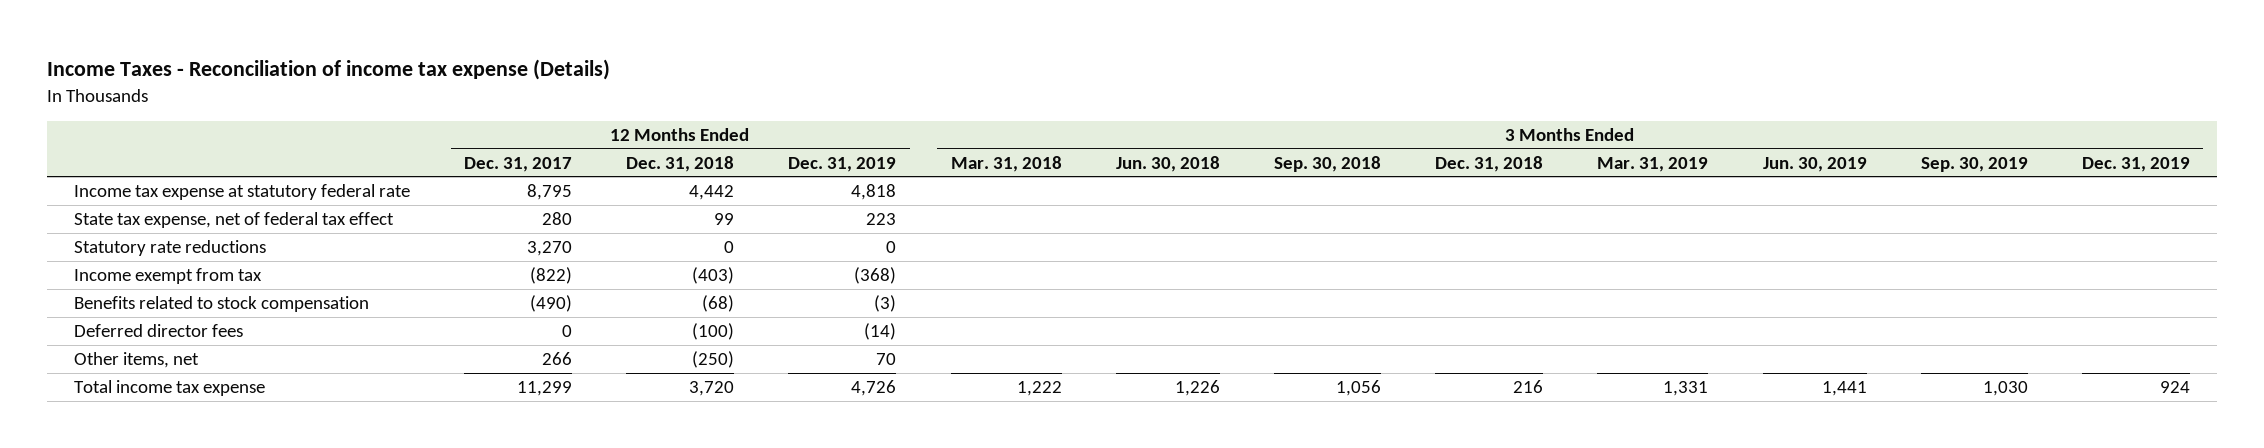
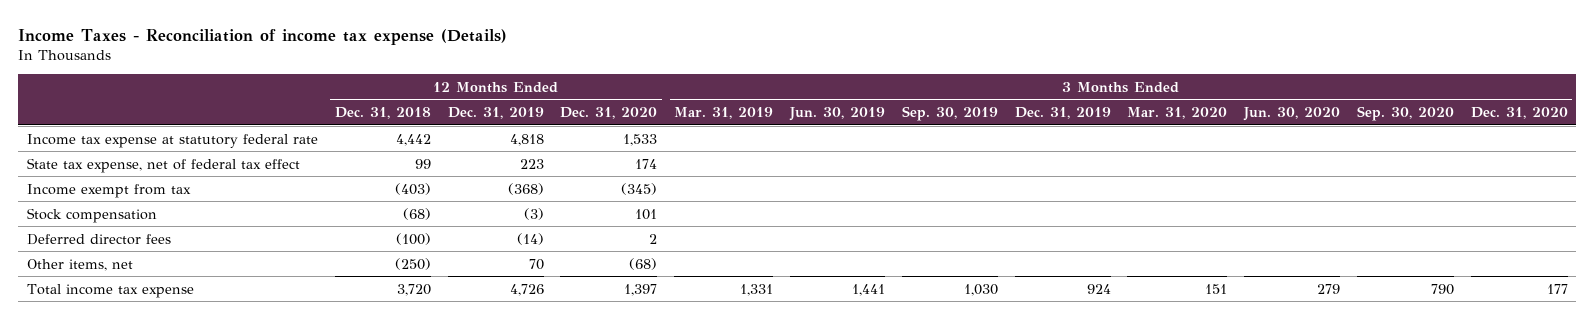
[464,156,573,172] Dec. 31, 2017 -> none
[950,155,1062,172] Mar. 31, 2018 -> none
[1115,155,1220,172] Jun. 30, 2018 -> none
[1274,155,1382,172] Sep. 30, 2018 -> none
[1435,155,1544,172] Dec. 31, 2018 -> none
none -> [560,107,658,120] Dec. 31, 2020
none -> [1127,107,1228,120] Mar. 31, 2020
none -> [1243,107,1341,122] Jun. 30, 2020
none -> [1357,106,1455,122] Sep. 30, 2020
none -> [1470,107,1568,120] Dec. 31, 2020
[73,240,266,257] Statutory rate reductions -> none
[73,296,369,313] Benefits related to stock compensation -> [26,207,157,223] Stock compensation

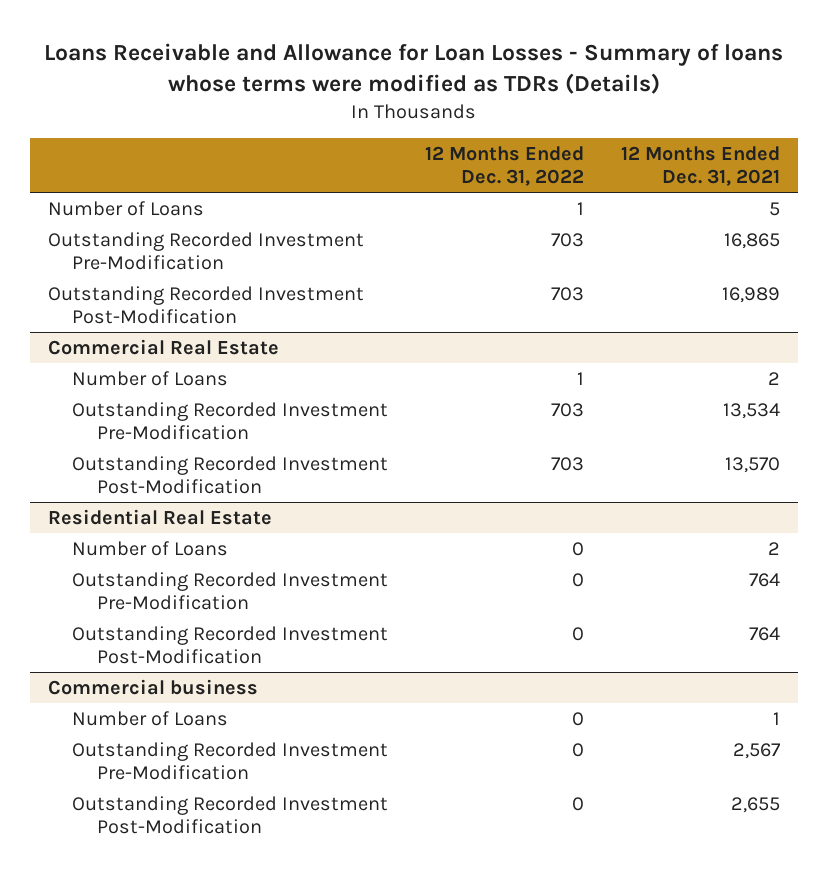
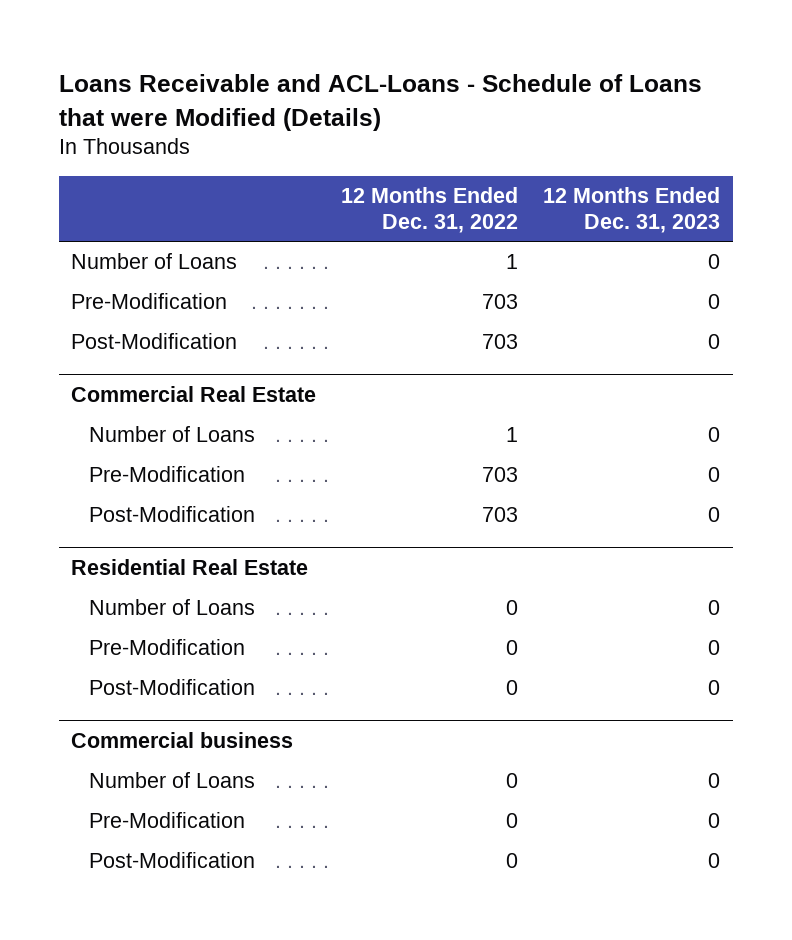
[44,43,784,95] Loans Receivable and Allowance for Loan Losses - Summary of loans whose terms were modified as TDRs (Details) -> [58,74,702,131] Loans Receivable and ACL-Loans - Schedule of Loans that were Modified (Details)
[621,145,781,186] 12 Months Ended Dec. 31, 2021 -> none
none -> [543,187,721,233] 12 Months Ended Dec. 31, 2023
[48,231,365,271] Outstanding Recorded Investment Pre-Modification -> none
none -> [71,293,228,310] Pre-Modification
[48,285,365,325] Outstanding Recorded Investment Post-Modification -> [71,333,238,350] Post-Modification
[72,401,389,441] Outstanding Recorded Investment Pre-Modification -> none
none -> [89,466,246,483] Pre-Modification
[72,455,389,495] Outstanding Recorded Investment Post-Modification -> [89,506,256,523] Post-Modification
[72,571,389,611] Outstanding Recorded Investment Pre-Modification -> none
none -> [89,639,246,656] Pre-Modification
[72,625,389,665] Outstanding Recorded Investment Post-Modification -> [89,679,256,696] Post-Modification
[72,741,389,781] Outstanding Recorded Investment Pre-Modification -> none
none -> [89,812,246,829] Pre-Modification
[72,795,389,835] Outstanding Recorded Investment Post-Modification -> [89,852,256,869] Post-Modification

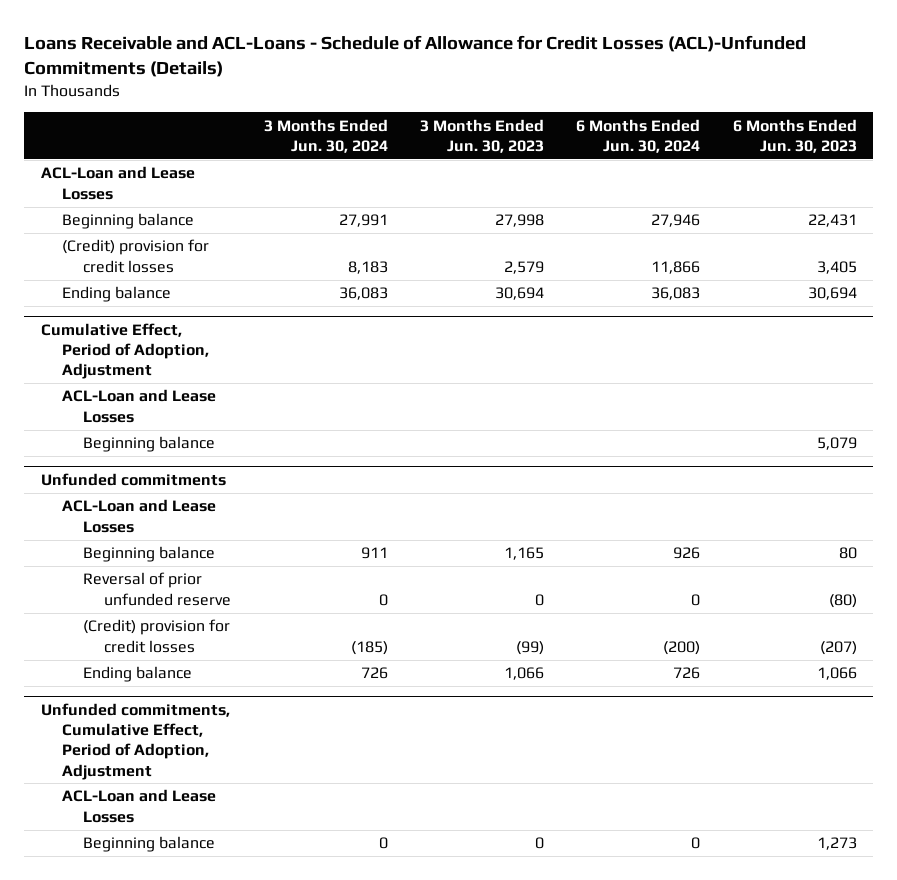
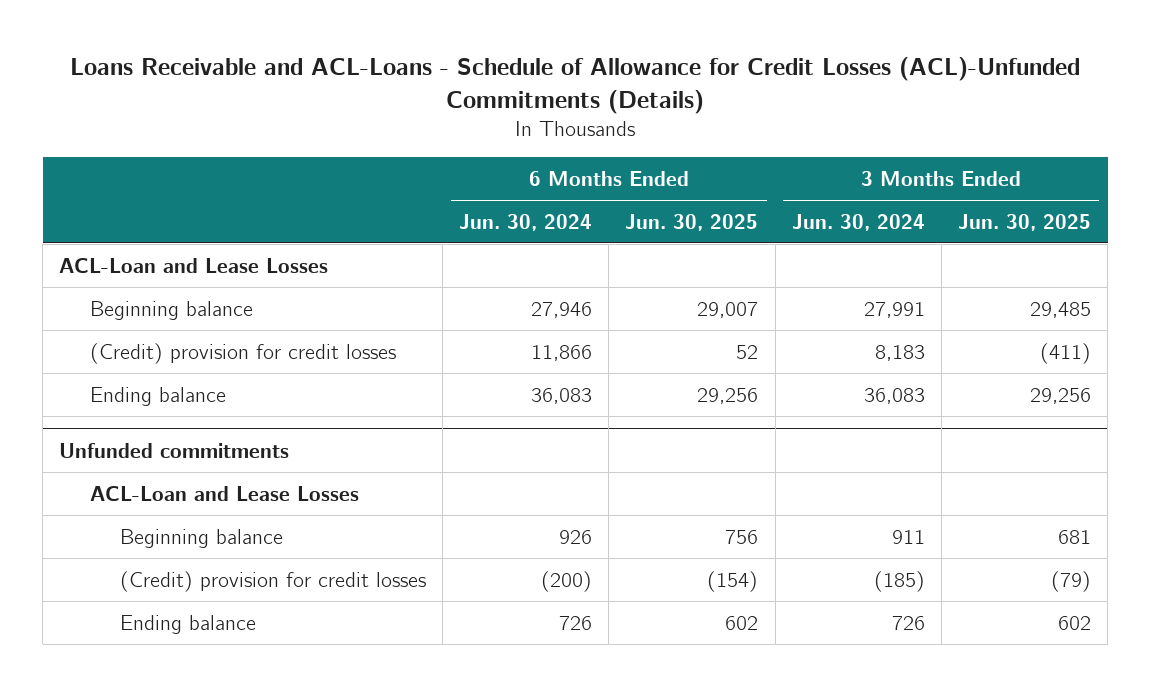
[419,118,544,153] 3 Months Ended Jun. 30, 2023 -> none
[732,118,857,153] 6 Months Ended Jun. 30, 2023 -> none
none -> [625,213,759,231] Jun. 30, 2025
none -> [957,213,1091,231] Jun. 30, 2025
[40,322,209,380] Cumulative Effect, Period of Adoption, Adjustment -> none
[61,389,216,423] ACL-Loan and Lease Losses -> none
[82,436,215,453] Beginning balance -> none
[82,572,232,606] Reversal of prior unfunded reserve -> none
[40,702,230,780] Unfunded commitments, Cumulative Effect, Period of Adoption, Adjustment -> none
[61,789,216,823] ACL-Loan and Lease Losses -> none
[82,836,215,853] Beginning balance -> none

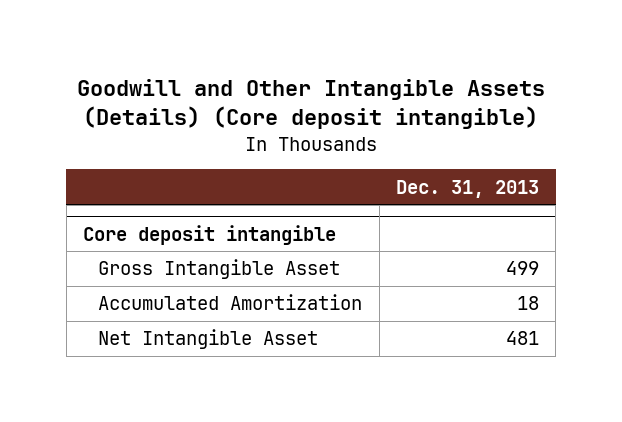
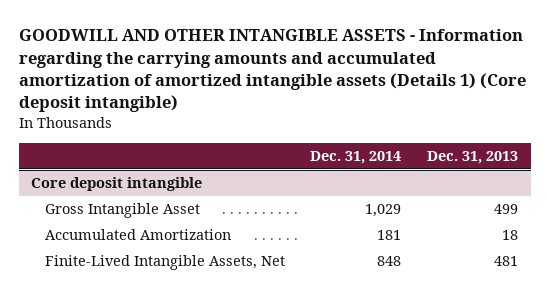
[76,78,545,129] Goodwill and Other Intangible Assets (Details) (Core deposit intangible) -> [18,29,526,113] GOODWILL AND OTHER INTANGIBLE ASSETS - Information regarding the carrying amounts and accumulated amortization of amortized intangible assets (Details 1) (Core deposit intangible)
none -> [310,150,402,164] Dec. 31, 2014
[98,329,319,350] Net Intangible Asset -> [45,255,286,271] Finite-Lived Intangible Assets, Net

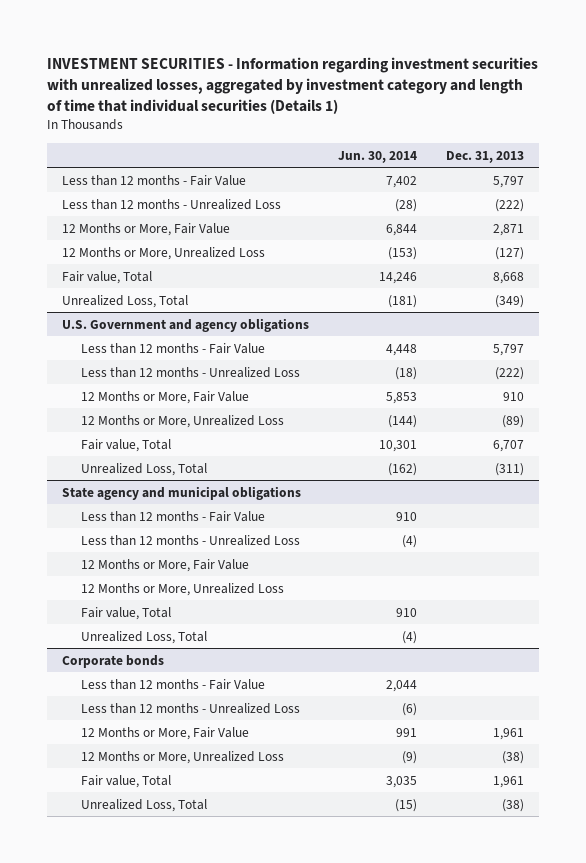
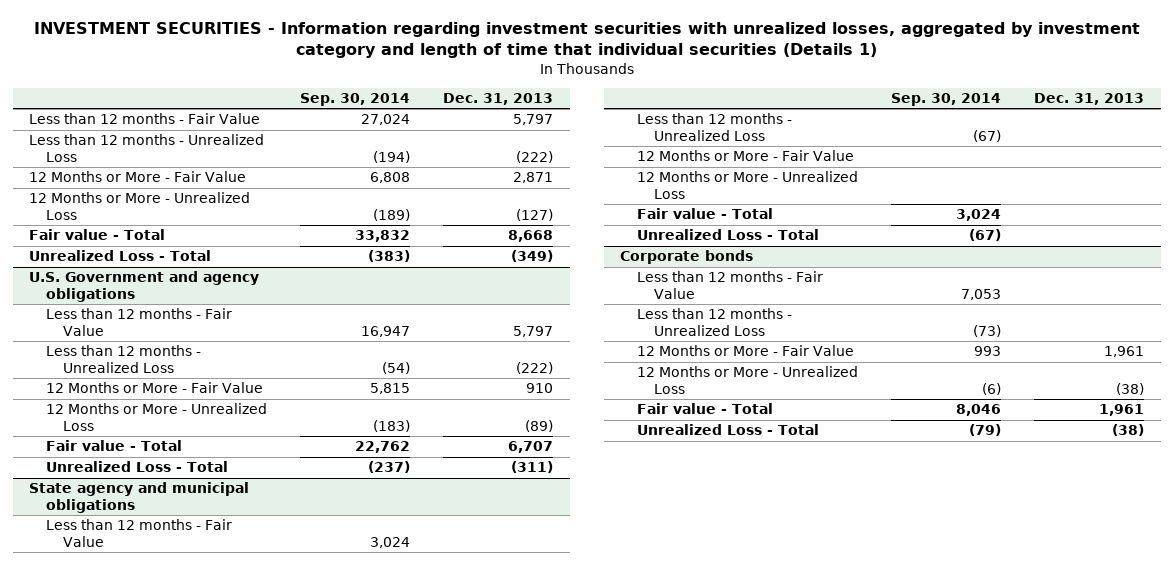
[338,150,418,163] Jun. 30, 2014 -> none
none -> [300,93,411,107] Sep. 30, 2014
[61,222,230,236] 12 Months or More, Fair Value -> [29,171,247,183] 12 Months or More - Fair Value
[61,246,265,260] 12 Months or More, Unrealized Loss -> [29,192,251,220] 12 Months or More - Unrealized Loss
[61,270,152,284] Fair value, Total -> [29,229,166,241] Fair value - Total
[61,294,188,308] Unrealized Loss, Total -> [29,250,212,262] Unrealized Loss - Total
[81,390,250,404] 12 Months or More, Fair Value -> [46,382,264,394] 12 Months or More - Fair Value
[81,414,285,428] 12 Months or More, Unrealized Loss -> [46,403,268,431] 12 Months or More - Unrealized Loss
[81,438,172,452] Fair value, Total -> [46,440,183,452] Fair value - Total
[81,462,208,476] Unrealized Loss, Total -> [46,461,229,473] Unrealized Loss - Total
[81,558,250,572] 12 Months or More, Fair Value -> [637,150,855,162] 12 Months or More - Fair Value
[81,582,285,596] 12 Months or More, Unrealized Loss -> [637,171,859,199] 12 Months or More - Unrealized Loss
[81,606,172,620] Fair value, Total -> [637,208,774,220] Fair value - Total
[81,630,208,644] Unrealized Loss, Total -> [637,229,820,241] Unrealized Loss - Total
[81,726,250,740] 12 Months or More, Fair Value -> [637,345,855,357] 12 Months or More - Fair Value
[81,750,285,764] 12 Months or More, Unrealized Loss -> [637,366,859,394] 12 Months or More - Unrealized Loss
[81,774,172,788] Fair value, Total -> [637,403,774,415] Fair value - Total
[81,798,208,812] Unrealized Loss, Total -> [637,424,820,436] Unrealized Loss - Total

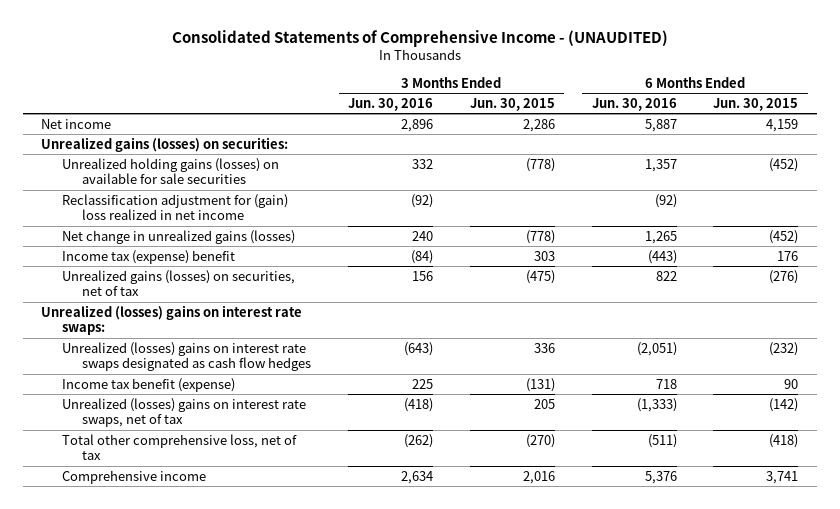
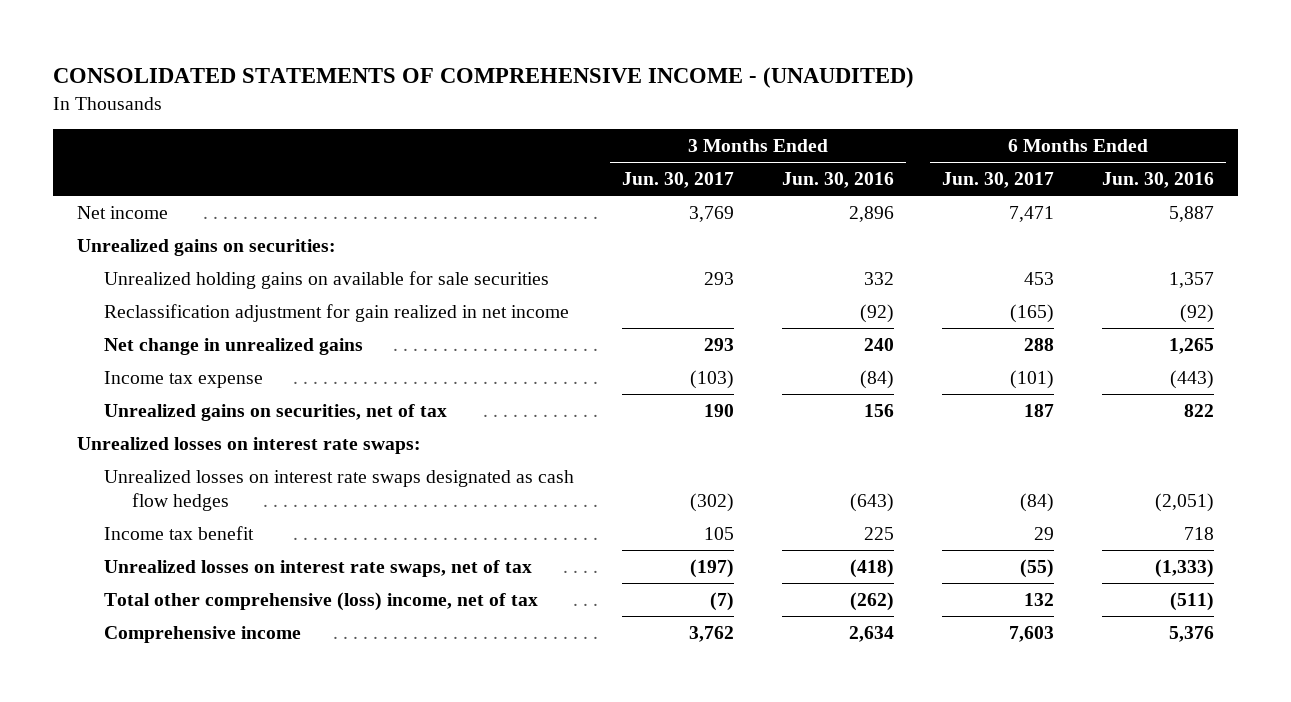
[171,29,668,47] Consolidated Statements of Comprehensive Income - (UNAUDITED) -> [52,67,914,89] CONSOLIDATED STATEMENTS OF COMPREHENSIVE INCOME - (UNAUDITED)
[469,98,555,112] Jun. 30, 2015 -> none
[713,98,799,112] Jun. 30, 2015 -> none
none -> [622,171,735,188] Jun. 30, 2017
none -> [942,171,1055,188] Jun. 30, 2017
[41,136,289,152] Unrealized gains (losses) on securities: -> [76,238,336,256] Unrealized gains on securities:
[61,157,279,185] Unrealized holding gains (losses) on available for sale securities -> [104,270,550,289] Unrealized holding gains on available for sale securities
[61,193,288,221] Reclassification adjustment for (gain) loss realized in net income -> [104,303,570,322] Reclassification adjustment for gain realized in net income
[61,229,295,244] Net change in unrealized gains (losses) -> [104,337,364,355] Net change in unrealized gains
[61,249,235,264] Income tax (expense) benefit -> [104,370,264,388] Income tax expense
[61,269,295,297] Unrealized gains (losses) on securities, net of tax -> [104,403,448,421] Unrealized gains on securities, net of tax
[41,304,303,336] Unrealized (losses) gains on interest rate swaps: -> [76,436,421,454] Unrealized losses on interest rate swaps:
[61,341,312,372] Unrealized (losses) gains on interest rate swaps designated as cash flow hedges -> [104,469,575,512] Unrealized losses on interest rate swaps designated as cash flow hedges
[61,377,235,392] Income tax benefit (expense) -> [104,525,255,540] Income tax benefit
[61,397,306,428] Unrealized (losses) gains on interest rate swaps, net of tax -> [104,559,533,577] Unrealized losses on interest rate swaps, net of tax
[61,433,297,461] Total other comprehensive loss, net of tax -> [104,591,539,611] Total other comprehensive (loss) income, net of tax

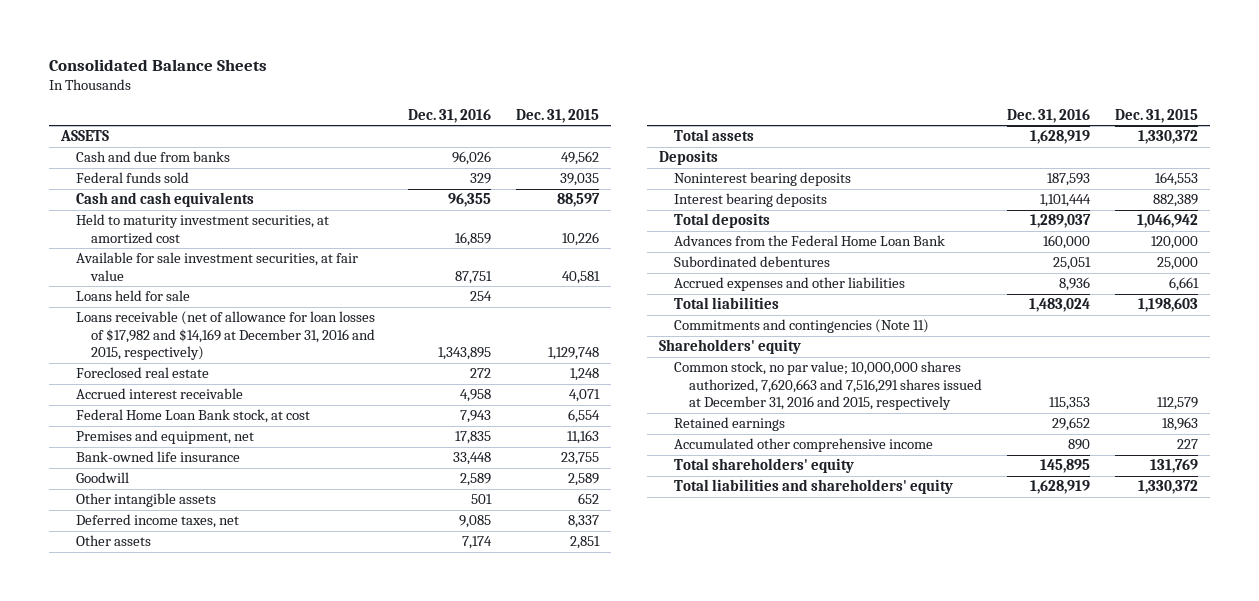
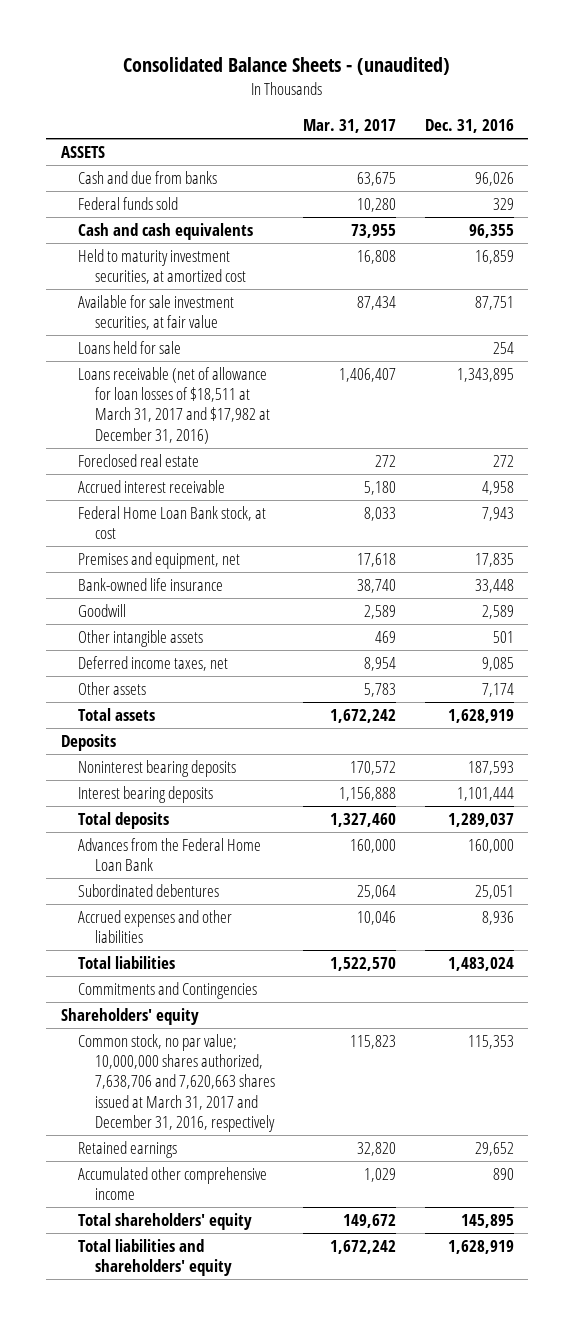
[48,58,267,71] Consolidated Balance Sheets -> [123,57,451,76] Consolidated Balance Sheets - (unaudited)
[516,108,600,123] Dec. 31, 2015 -> none
none -> [303,118,397,133] Mar. 31, 2017
[75,311,375,360] Loans receivable (net of allowance for loan losses of $17,982 and $14,169 at December 31, 2016 and 2015, respectively) -> [77,367,270,444] Loans receivable (net of allowance for loan losses of $18,511 at March 31, 2017 and $17,982 at December 31, 2016)
[674,319,930,334] Commitments and contingencies (Note 11) -> [77,982,257,1000] Commitments and Contingencies
[674,361,983,410] Common stock, no par value; 10,000,000 shares authorized, 7,620,663 and 7,516,291 shares issued at December 31, 2016 and 2015, respectively -> [77,1034,275,1132] Common stock, no par value; 10,000,000 shares authorized, 7,638,706 and 7,620,663 shares issued at March 31, 2017 and December 31, 2016, respectively

